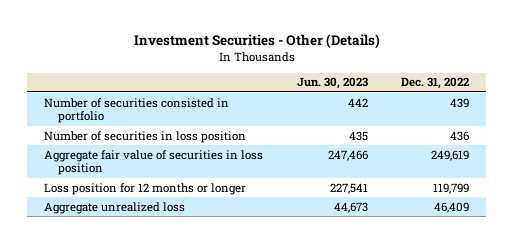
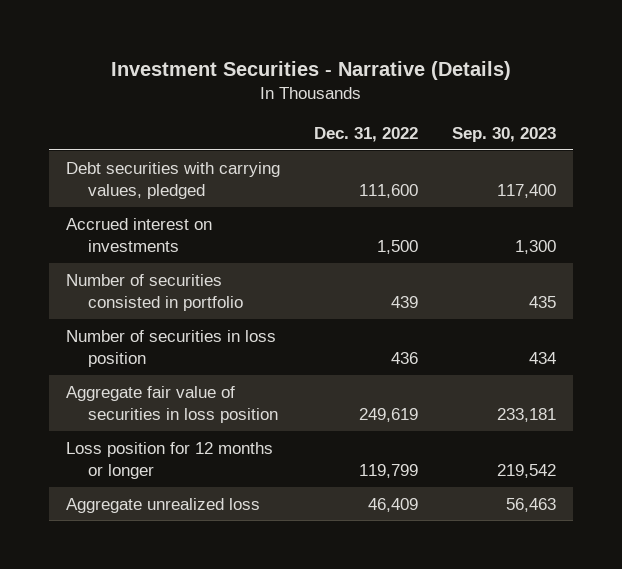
[133,34,380,49] Investment Securities - Other (Details) -> [111,61,512,81] Investment Securities - Narrative (Details)
[296,77,368,90] Jun. 30, 2023 -> none
none -> [451,127,556,143] Sep. 30, 2023
none -> [66,161,281,199] Debt securities with carrying values, pledged
none -> [66,217,213,252] Accrued interest on investments

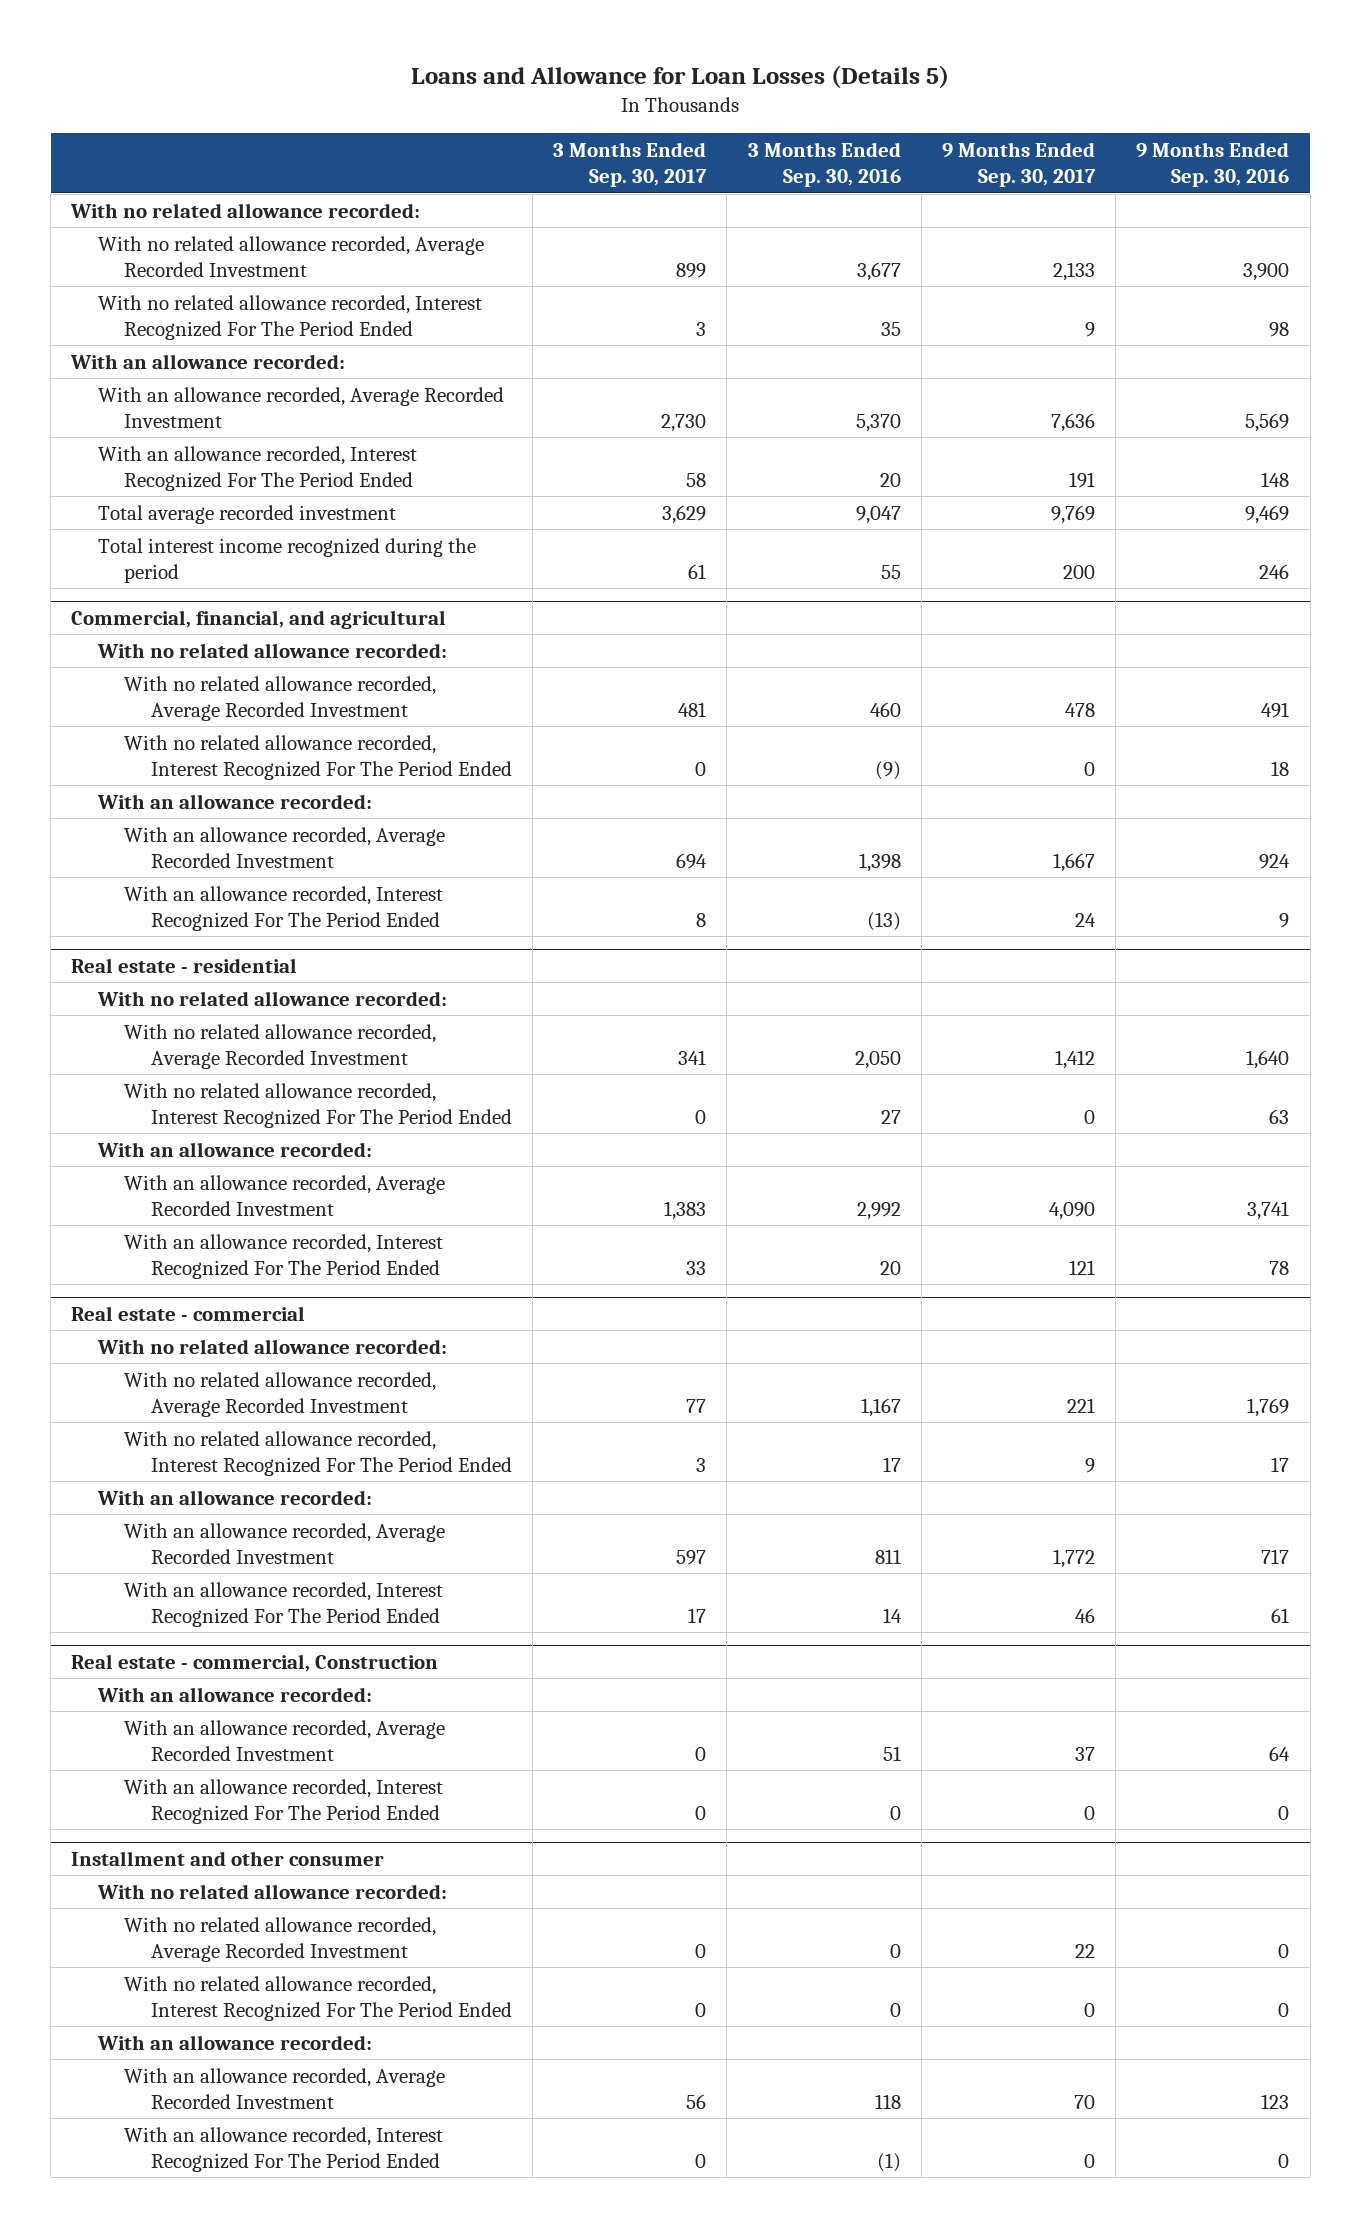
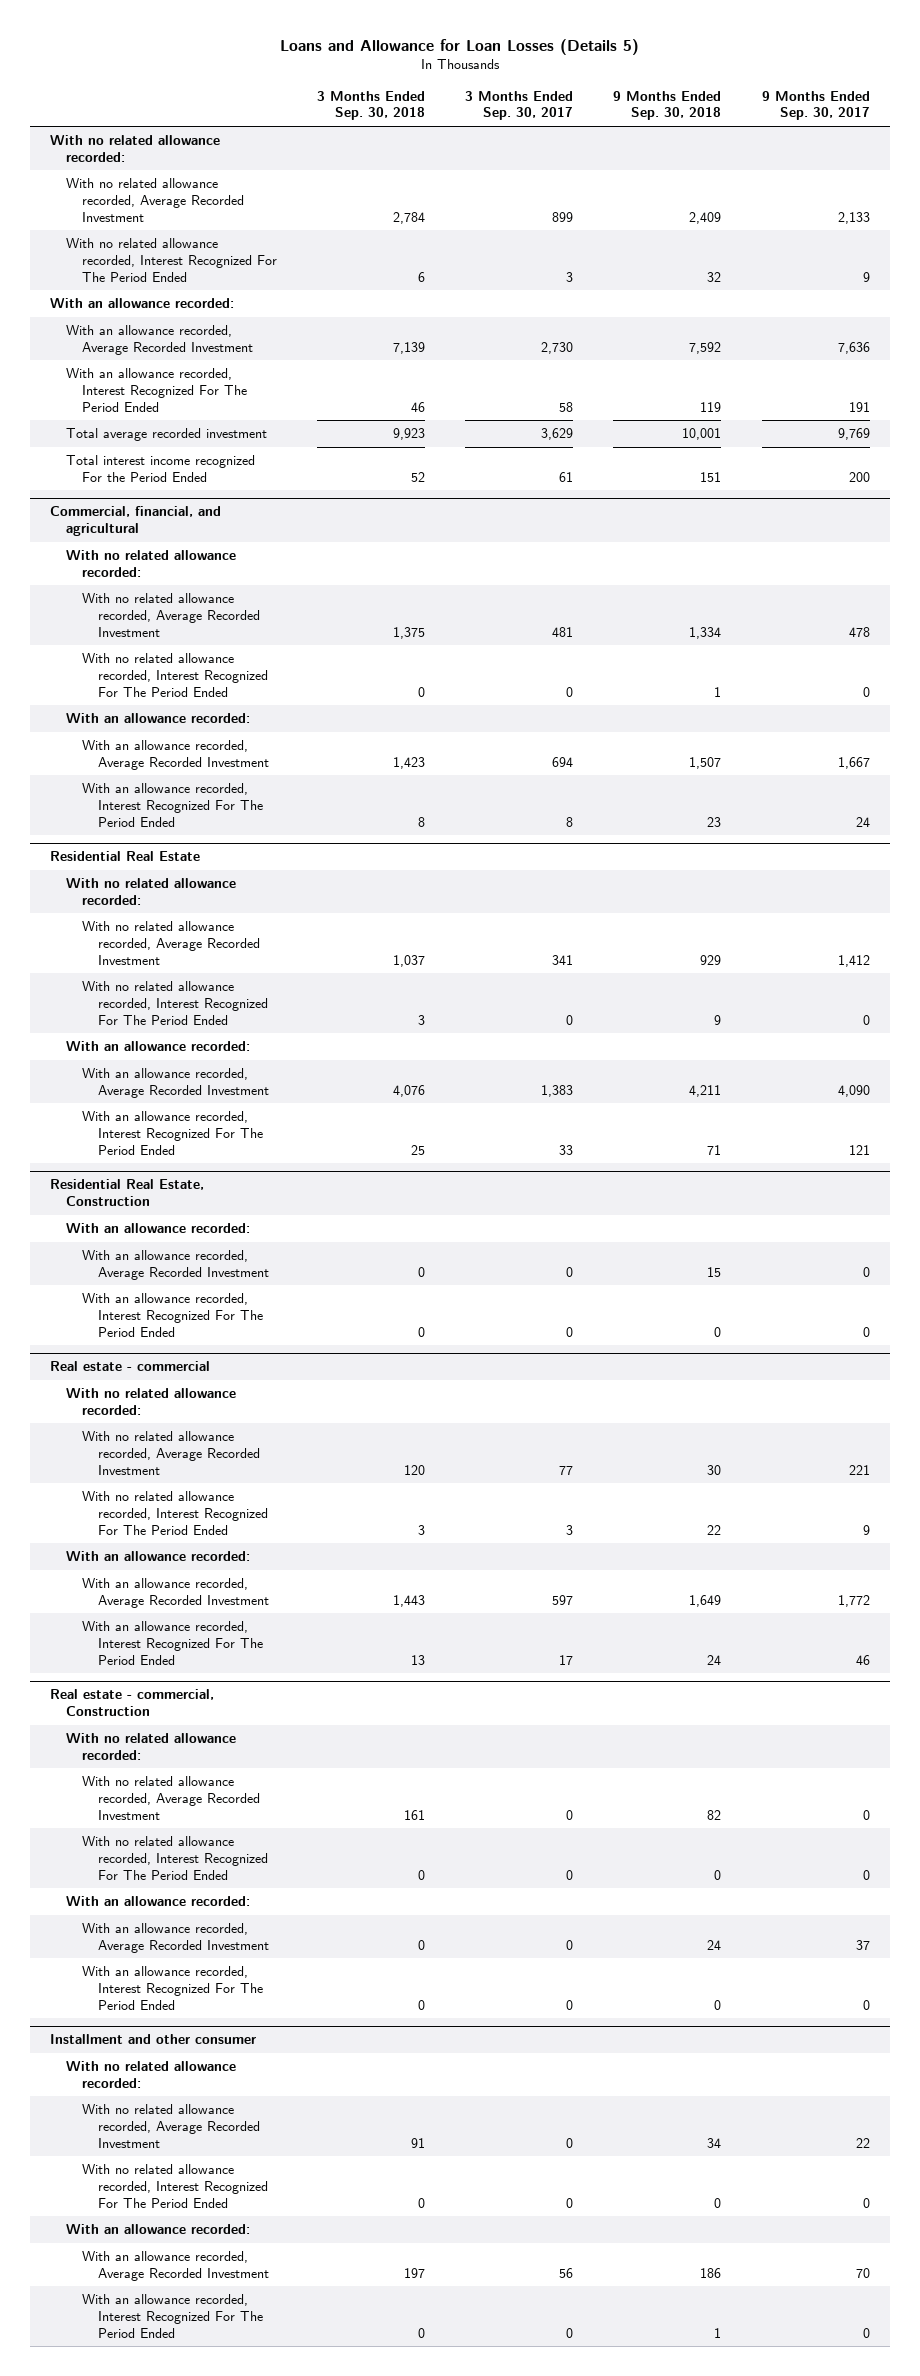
[747,142,901,188] 3 Months Ended Sep. 30, 2016 -> none
[1136,142,1290,188] 9 Months Ended Sep. 30, 2016 -> none
none -> [317,90,426,121] 3 Months Ended Sep. 30, 2018
none -> [613,90,722,121] 9 Months Ended Sep. 30, 2018
[97,537,476,583] Total interest income recognized during the period -> [66,455,256,482] Total interest income recognized For the Period Ended
[71,957,298,973] Real estate - residential -> [49,851,200,862] Residential Real Estate
none -> [49,1179,204,1207] Residential Real Estate, Construction
none -> [66,1223,251,1234] With an allowance recorded:
none -> [82,1250,270,1280] With an allowance recorded, Average Recorded Investment
none -> [82,1293,264,1337] With an allowance recorded, Interest Recognized For The Period Ended
none -> [66,1733,237,1760] With no related allowance recorded:
none -> [82,1776,261,1820] With no related allowance recorded, Average Recorded Investment
none -> [82,1836,269,1880] With no related allowance recorded, Interest Recognized For The Period Ended

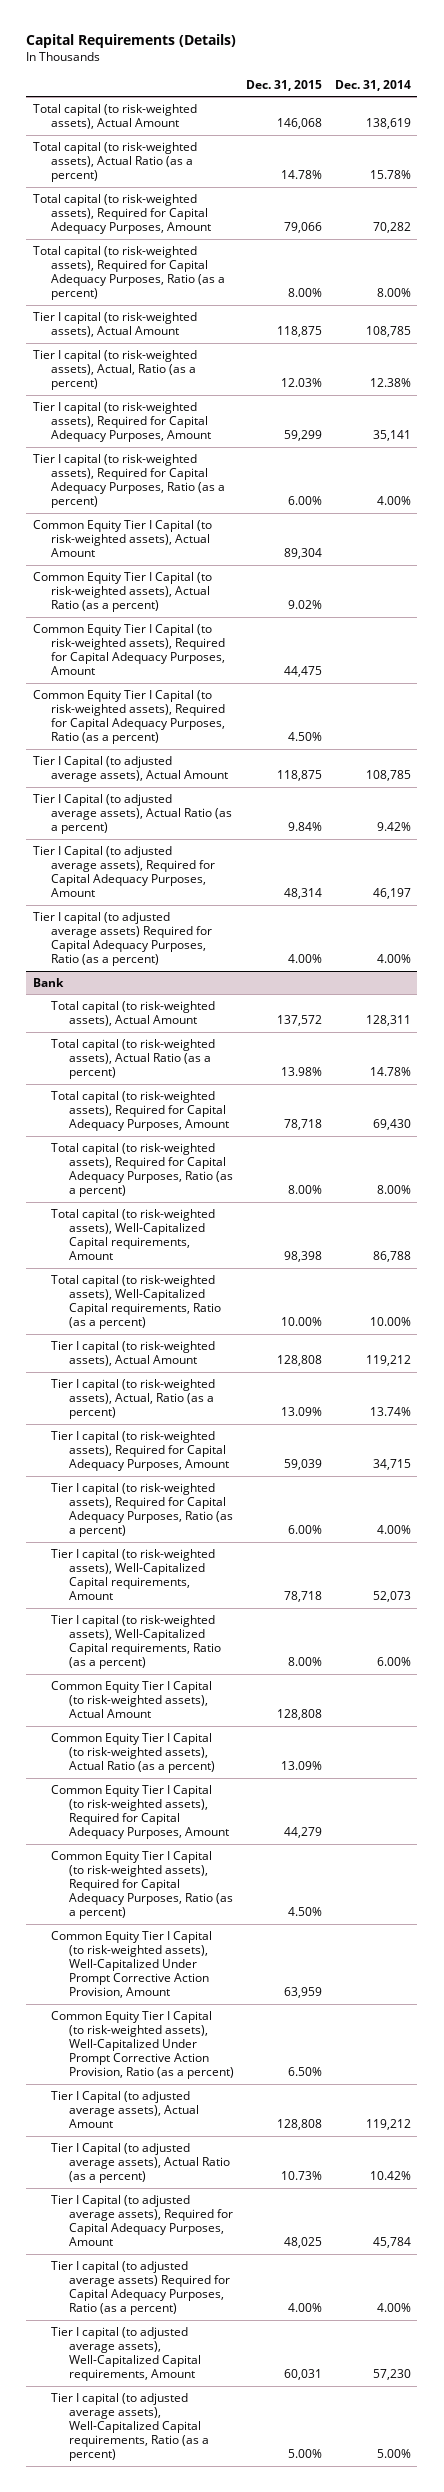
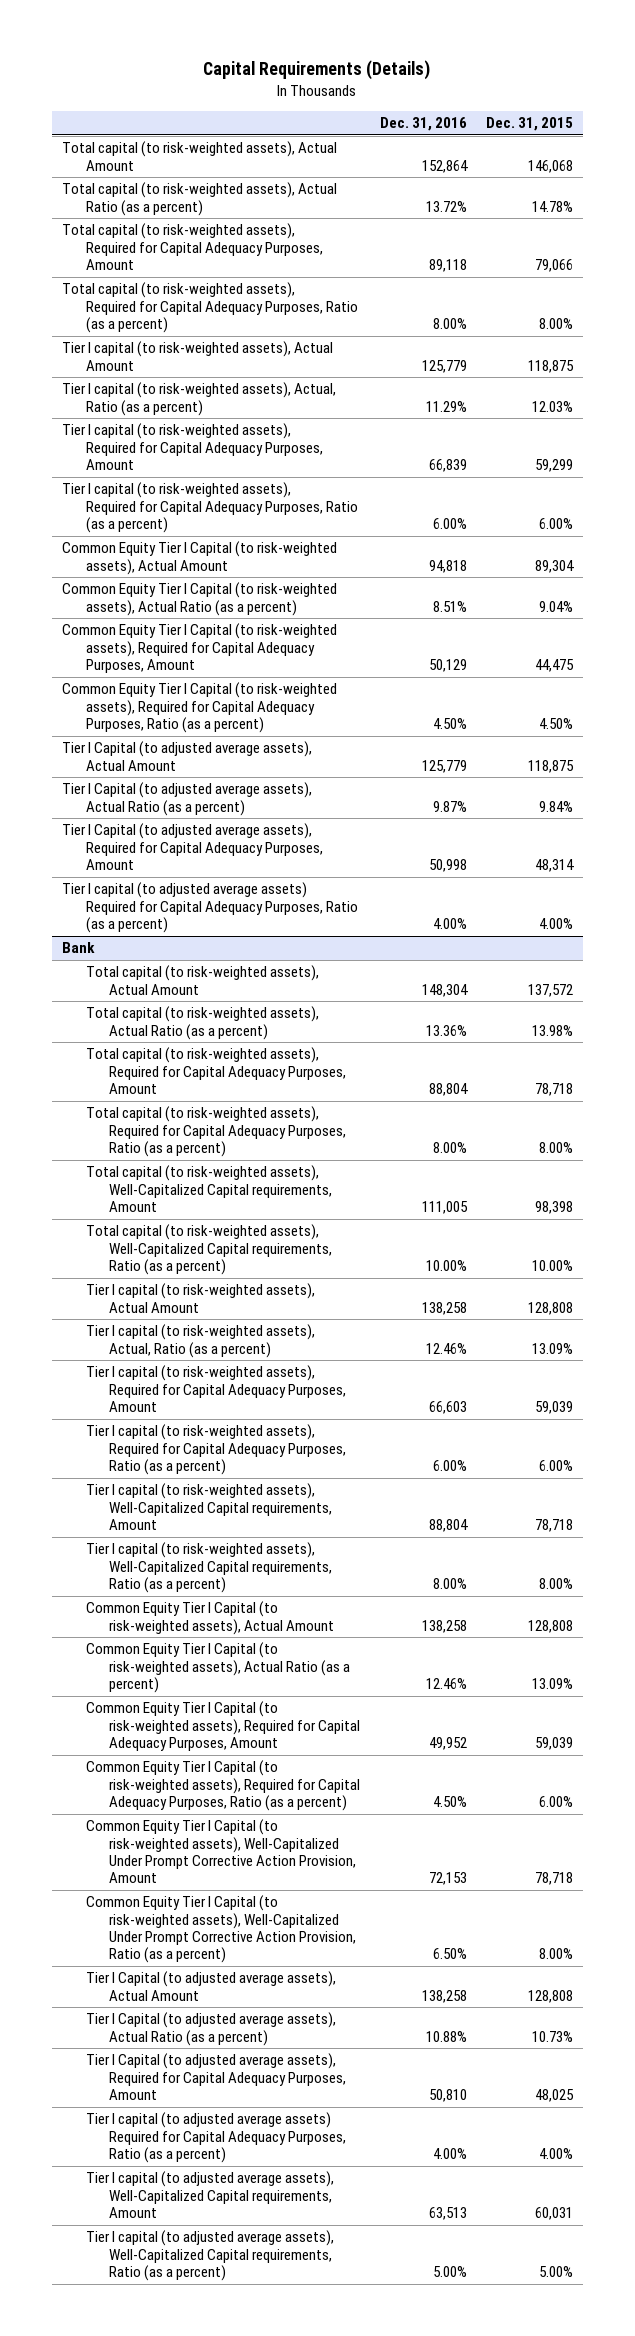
[335,79,412,91] Dec. 31, 2014 -> none
none -> [379,117,467,132] Dec. 31, 2016
[288,600,323,610] 9.02% -> [538,600,573,612] 9.04%
[284,1827,323,1839] 44,279 -> [534,1736,573,1750] 59,039
[288,1907,323,1917] 4.50% -> [538,1795,573,1807] 6.00%
[284,1987,323,1999] 63,959 -> [534,1872,573,1886] 78,718
[288,2067,323,2077] 6.50% -> [538,1948,573,1960] 8.00%

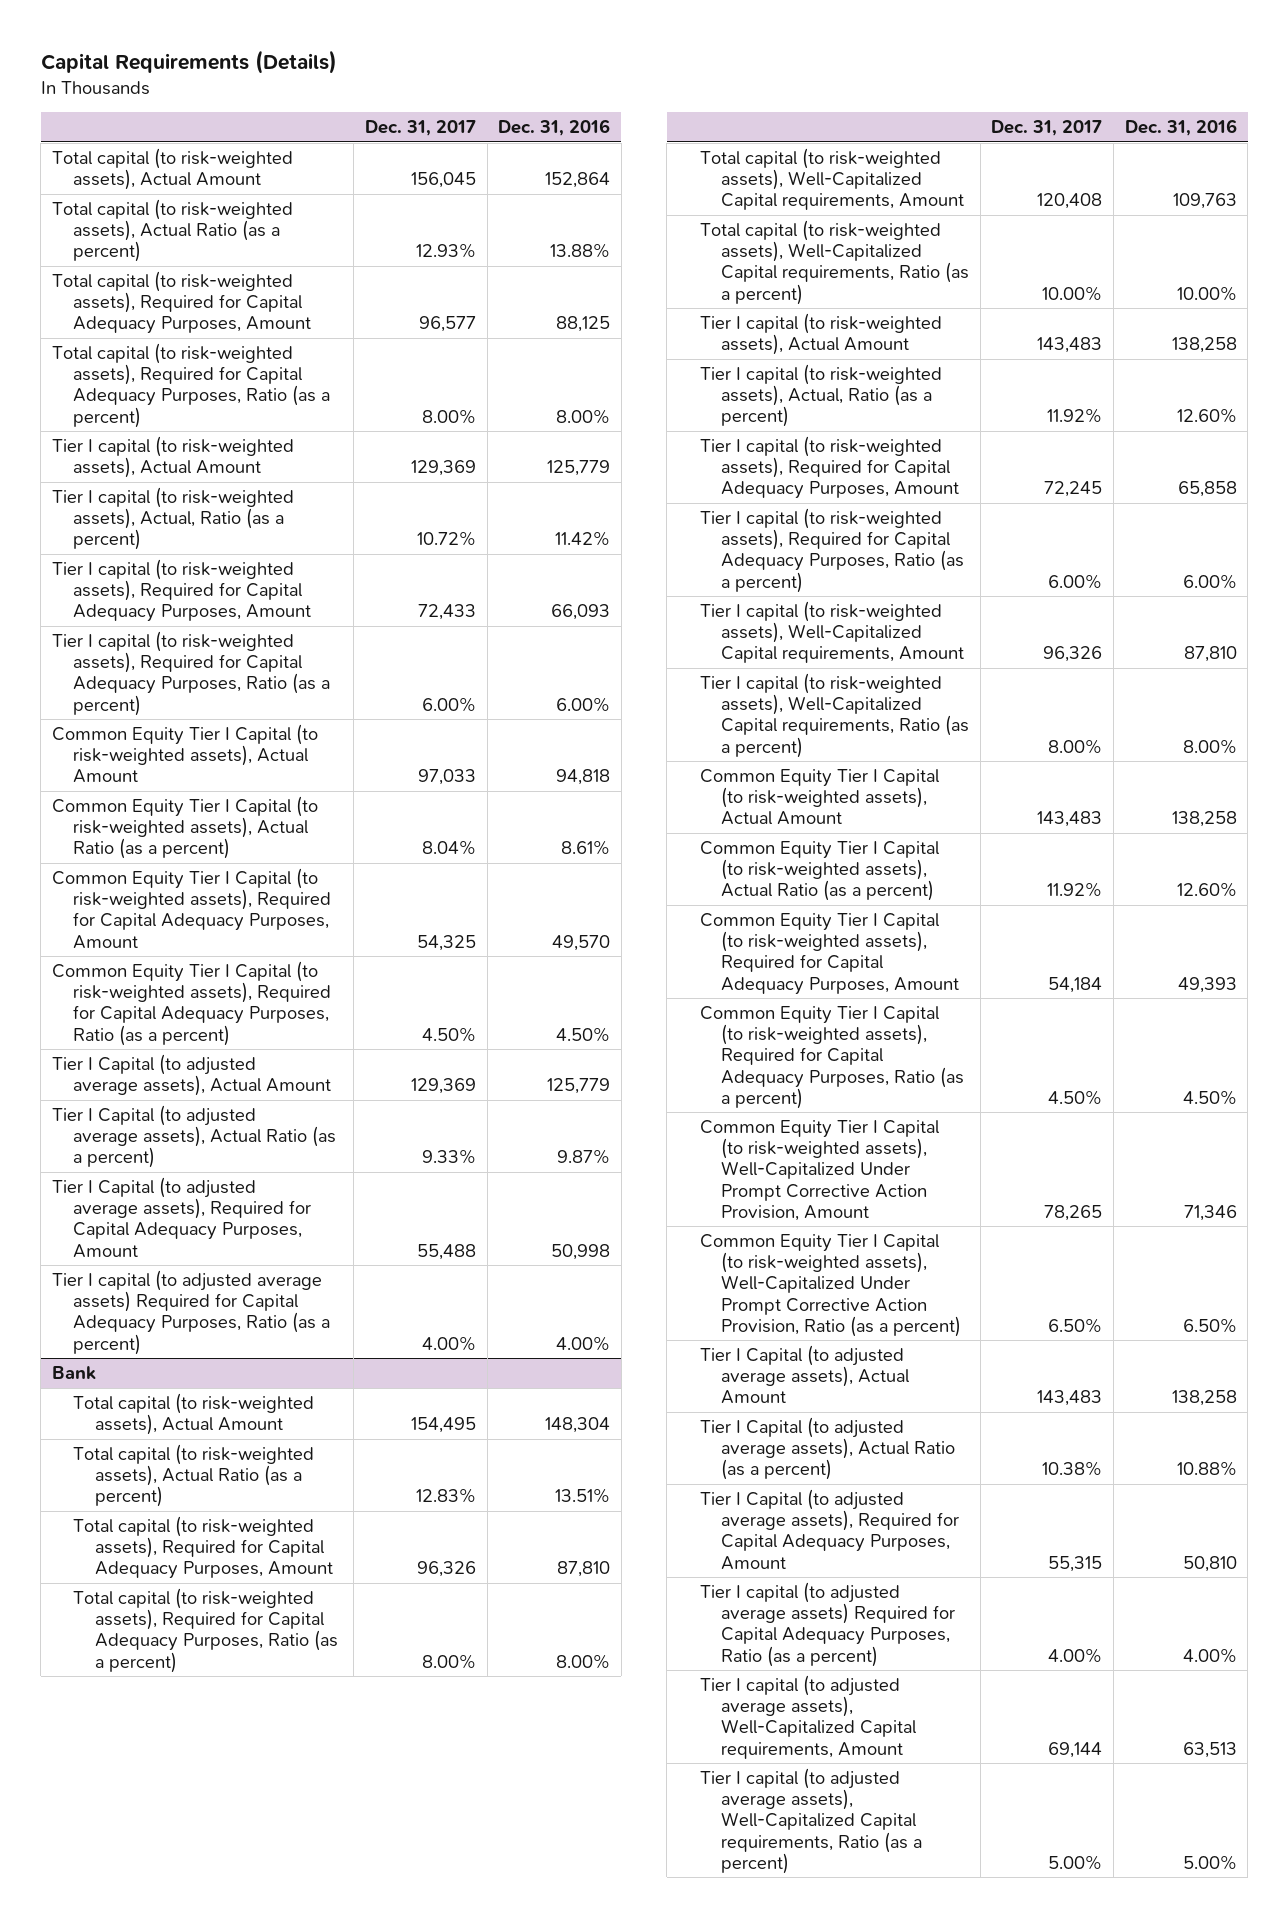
[485,117,573,132] Dec. 31, 2015 -> none
none -> [364,120,476,137] Dec. 31, 2017
[425,200,467,212] 13.72% -> [550,243,611,259] 13.88%
[428,258,467,272] 89,118 -> [556,316,611,333] 88,125
[425,400,467,412] 11.29% -> [555,531,611,547] 11.42%
[428,458,467,472] 66,839 -> [551,604,611,621] 66,093
[432,600,467,612] 8.51% -> [561,840,611,856] 8.61%
[428,658,467,672] 50,129 -> [552,934,611,951] 49,570
[425,1024,467,1036] 13.36% -> [555,1488,611,1504] 13.51%
[428,1082,468,1096] 88,804 -> [557,1561,611,1578] 87,810
[421,1200,468,1214] 111,005 -> [1172,193,1237,210] 109,763
[425,1342,467,1354] 12.46% -> [1176,408,1237,424] 12.60%
[428,1400,467,1414] 66,603 -> [1177,481,1237,498] 65,858
[428,1518,468,1532] 88,804 -> [1183,646,1237,663] 87,810
[425,1677,467,1689] 12.46% -> [1176,882,1237,898] 12.60%
[428,1736,467,1750] 49,952 -> [1177,976,1237,993] 49,393
[428,1872,467,1886] 72,153 -> [1183,1204,1237,1221] 71,346

